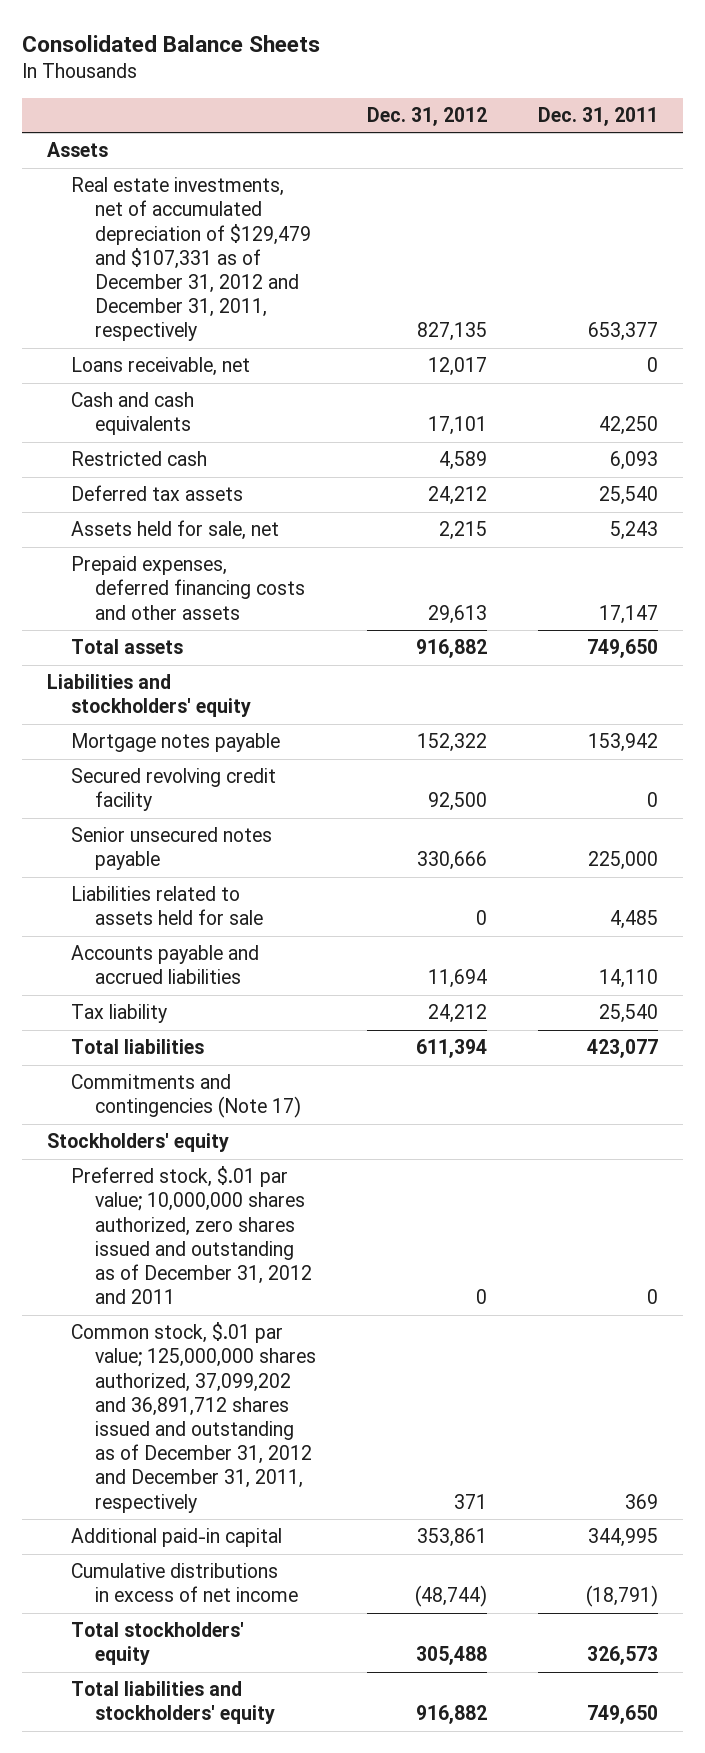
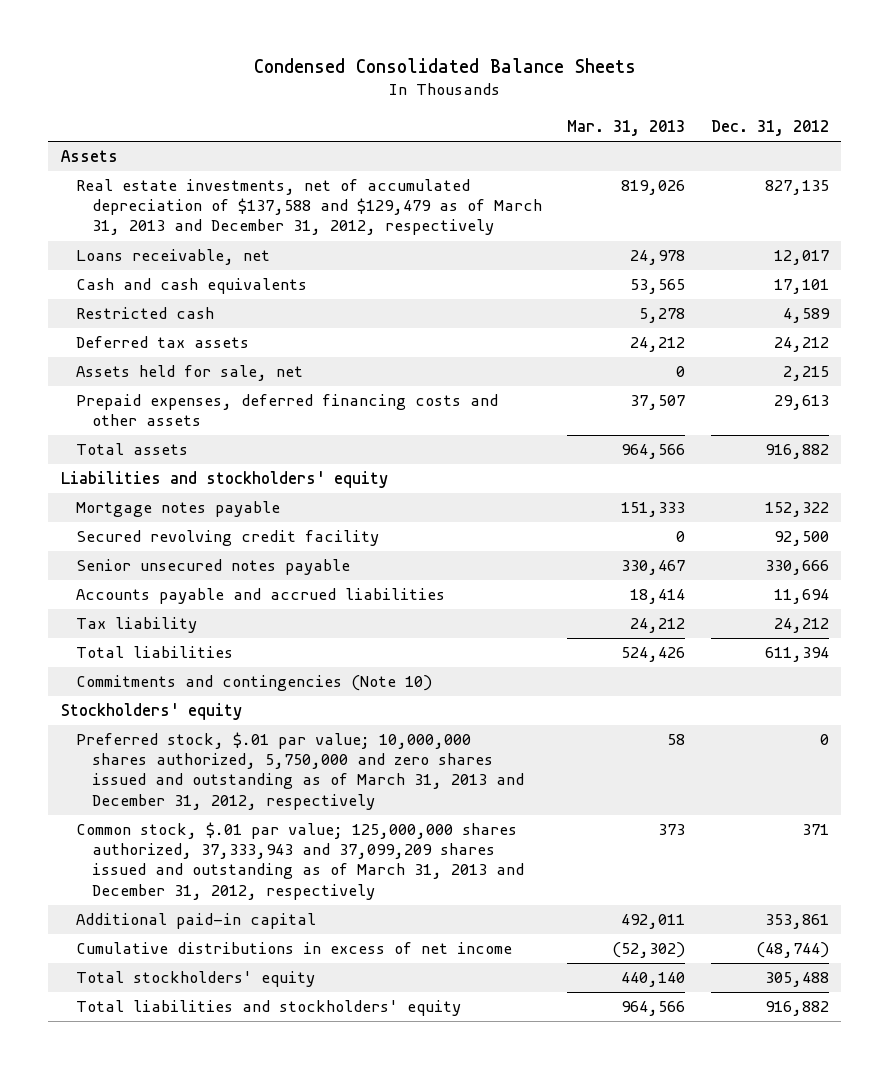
[21,35,320,53] Consolidated Balance Sheets -> [253,58,636,74] Condensed Consolidated Balance Sheets
[537,106,658,126] Dec. 31, 2011 -> none
none -> [567,120,686,137] Mar. 31, 2013
[71,177,311,342] Real estate investments, net of accumulated depreciation of $129,479 and $107,331 as of December 31, 2012 and December 31, 2011, respectively -> [76,179,543,236] Real estate investments, net of accumulated depreciation of $137,588 and $129,479 as of March 31, 2013 and December 31, 2012, respectively
[71,886,263,926] Liabilities related to assets held for sale -> none
[71,1074,301,1119] Commitments and contingencies (Note 17) -> [76,675,433,692] Commitments and contingencies (Note 10)
[71,1166,312,1305] Preferred stock, $.01 par value; 10,000,000 shares authorized, zero shares issued and outstanding as of December 31, 2012 and 2011 -> [76,732,525,810] Preferred stock, $.01 par value; 10,000,000 shares authorized, 5,750,000 and zero shares issued and outstanding as of March 31, 2013 and December 31, 2012, respectively
[71,1322,316,1513] Common stock, $.01 par value; 125,000,000 shares authorized, 37,099,202 and 36,891,712 shares issued and outstanding as of December 31, 2012 and December 31, 2011, respectively -> [76,822,525,900] Common stock, $.01 par value; 125,000,000 shares authorized, 37,333,943 and 37,099,209 shares issued and outstanding as of March 31, 2013 and December 31, 2012, respectively

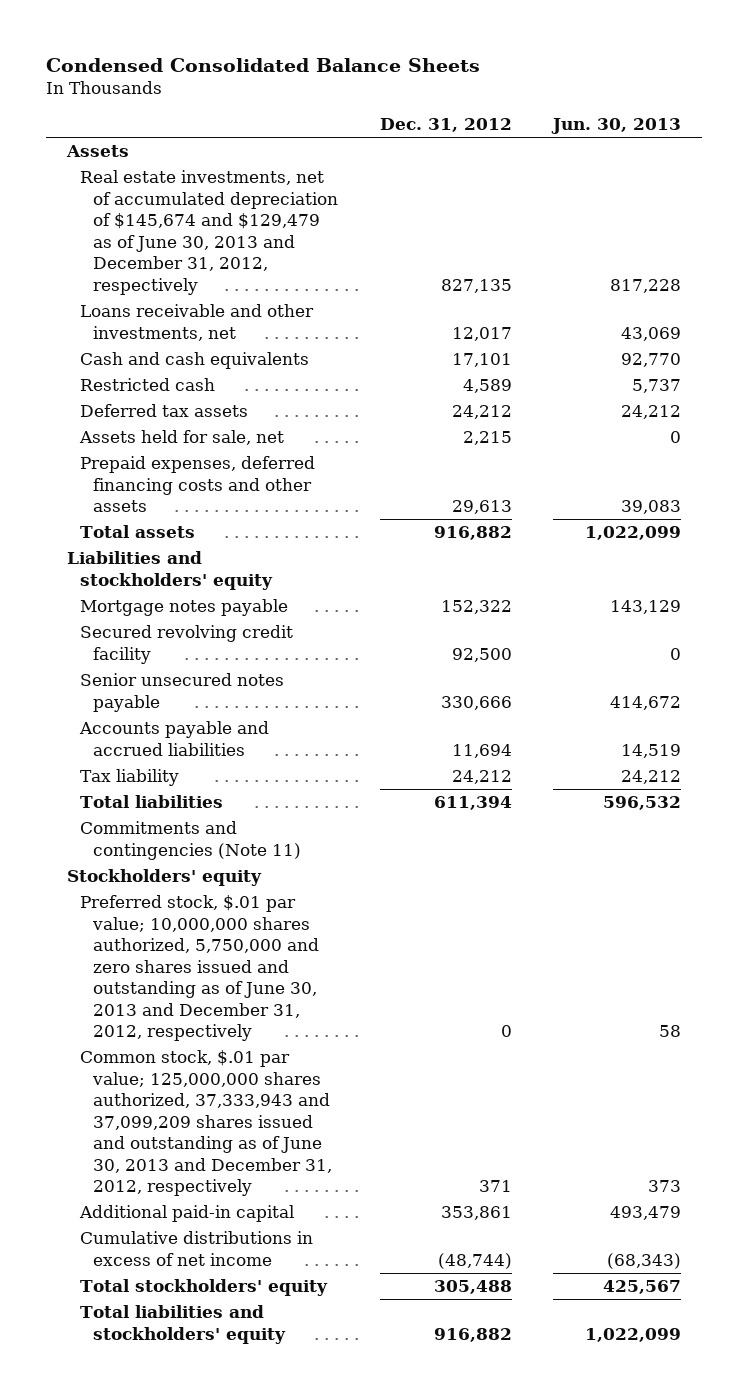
[567,120,686,137] Mar. 31, 2013 -> none
none -> [551,118,682,135] Jun. 30, 2013
[76,179,543,236] Real estate investments, net of accumulated depreciation of $137,588 and $129,479 as of March 31, 2013 and December 31, 2012, respectively -> [79,170,338,295] Real estate investments, net of accumulated depreciation of $145,674 and $129,479 as of June 30, 2013 and December 31, 2012, respectively
[76,249,271,266] Loans receivable, net -> [79,304,314,341] Loans receivable and other investments, net
[76,675,433,692] Commitments and contingencies (Note 10) -> [79,821,301,860] Commitments and contingencies (Note 11)
[76,732,525,810] Preferred stock, $.01 par value; 10,000,000 shares authorized, 5,750,000 and zero shares issued and outstanding as of March 31, 2013 and December 31, 2012, respectively -> [79,895,319,1041] Preferred stock, $.01 par value; 10,000,000 shares authorized, 5,750,000 and zero shares issued and outstanding as of June 30, 2013 and December 31, 2012, respectively
[76,822,525,900] Common stock, $.01 par value; 125,000,000 shares authorized, 37,333,943 and 37,099,209 shares issued and outstanding as of March 31, 2013 and December 31, 2012, respectively -> [79,1050,332,1196] Common stock, $.01 par value; 125,000,000 shares authorized, 37,333,943 and 37,099,209 shares issued and outstanding as of June 30, 2013 and December 31, 2012, respectively

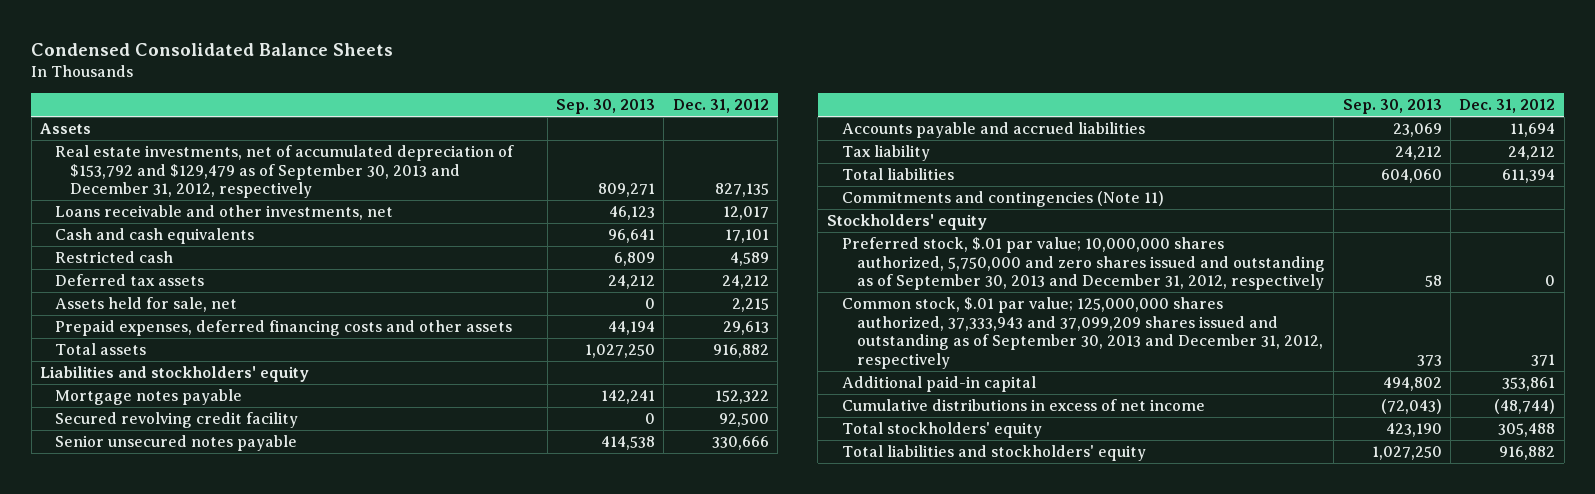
[551,118,682,135] Jun. 30, 2013 -> none
none -> [556,99,656,115] Sep. 30, 2013
[79,170,338,295] Real estate investments, net of accumulated depreciation of $145,674 and $129,479 as of June 30, 2013 and December 31, 2012, respectively -> [55,144,515,199] Real estate investments, net of accumulated depreciation of $153,792 and $129,479 as of September 30, 2013 and December 31, 2012, respectively
[79,895,319,1041] Preferred stock, $.01 par value; 10,000,000 shares authorized, 5,750,000 and zero shares issued and outstanding as of June 30, 2013 and December 31, 2012, respectively -> [841,236,1326,291] Preferred stock, $.01 par value; 10,000,000 shares authorized, 5,750,000 and zero shares issued and outstanding as of September 30, 2013 and December 31, 2012, respectively
[79,1050,332,1196] Common stock, $.01 par value; 125,000,000 shares authorized, 37,333,943 and 37,099,209 shares issued and outstanding as of June 30, 2013 and December 31, 2012, respectively -> [841,296,1324,370] Common stock, $.01 par value; 125,000,000 shares authorized, 37,333,943 and 37,099,209 shares issued and outstanding as of September 30, 2013 and December 31, 2012, respectively

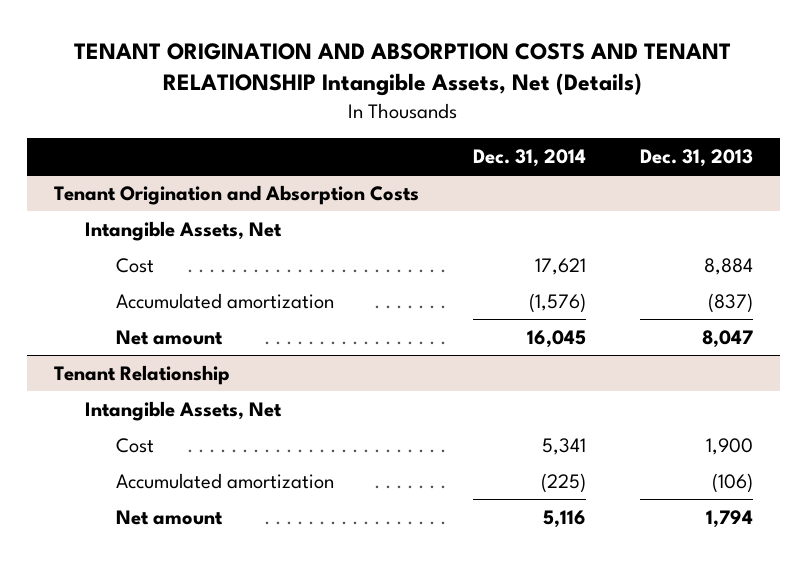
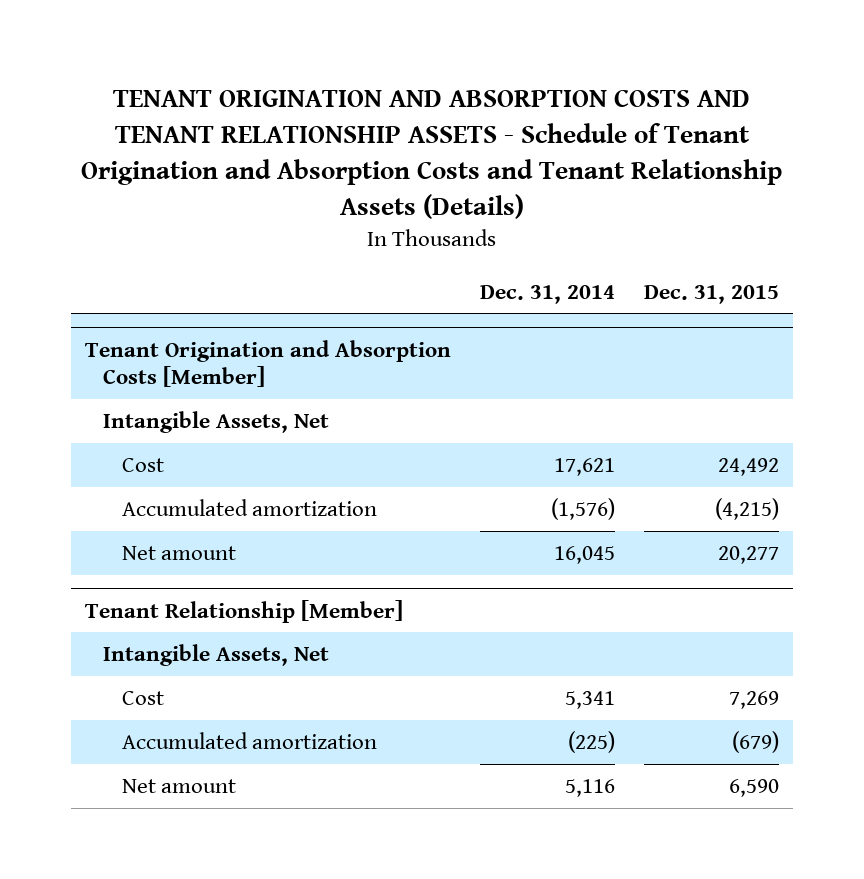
[74,42,732,97] TENANT ORIGINATION AND ABSORPTION COSTS AND TENANT RELATIONSHIP Intangible Assets, Net (Details) -> [80,88,782,219] TENANT ORIGINATION AND ABSORPTION COSTS AND TENANT RELATIONSHIP ASSETS - Schedule of Tenant Origination and Absorption Costs and Tenant Relationship Assets (Details)
[639,149,753,168] Dec. 31, 2013 -> none
none -> [643,284,779,304] Dec. 31, 2015
[53,184,419,205] Tenant Origination and Absorption Costs -> [85,339,452,388] Tenant Origination and Absorption Costs [Member]
[53,364,230,385] Tenant Relationship -> [85,599,404,623] Tenant Relationship [Member]

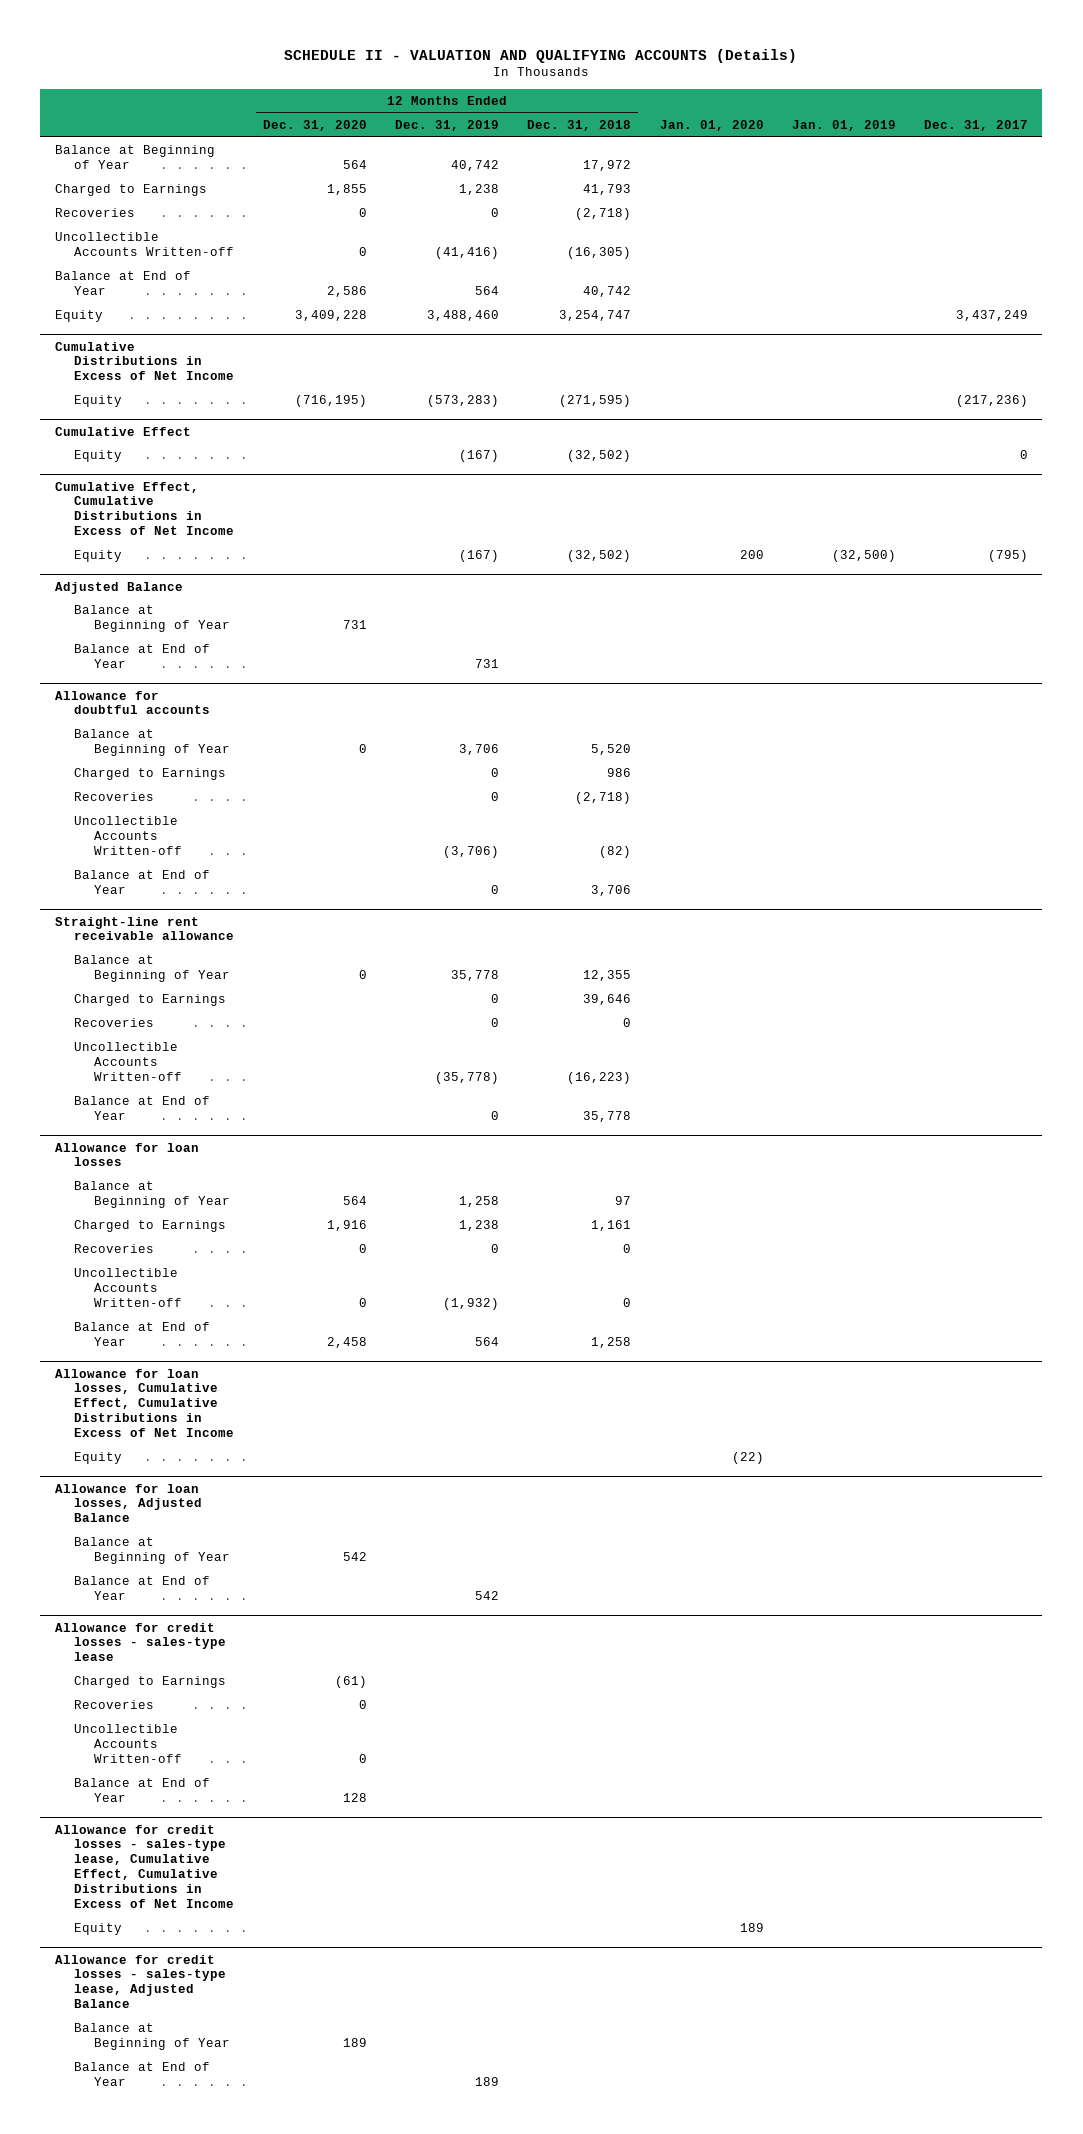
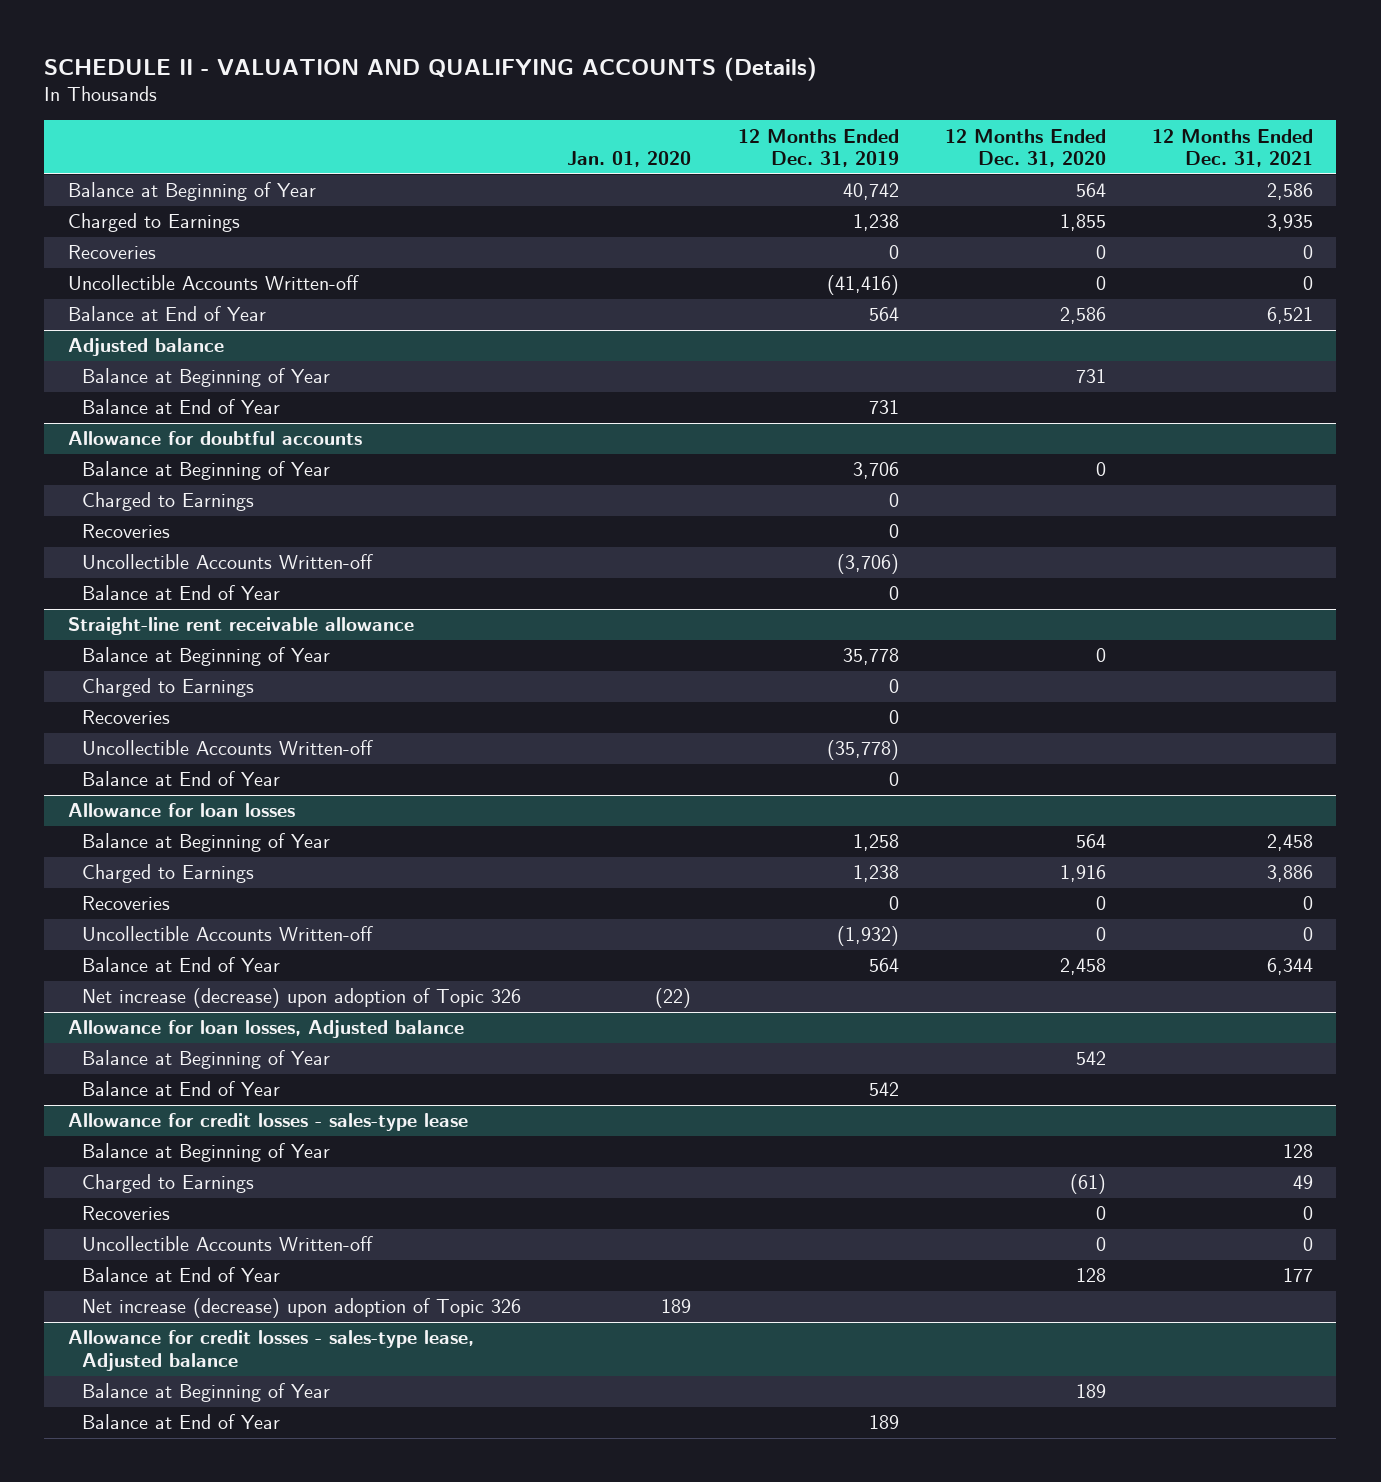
[527,119,632,131] Dec. 31, 2018 -> none
[791,119,896,131] Jan. 01, 2019 -> none
[924,119,1029,131] Dec. 31, 2017 -> none
none -> [1152,128,1314,168] 12 Months Ended Dec. 31, 2021
[54,310,103,323] Equity -> none
[54,341,235,381] Cumulative Distributions in Excess of Net Income -> none
[74,395,123,408] Equity -> none
[54,426,191,436] Cumulative Effect -> none
[74,450,123,463] Equity -> none
[54,481,235,535] Cumulative Effect, Cumulative Distributions in Excess of Net Income -> none
[74,550,123,563] Equity -> none
[54,581,183,594] Adjusted Balance -> [67,338,224,357] Adjusted balance
[54,1368,235,1437] Allowance for loan losses, Cumulative Effect, Cumulative Distributions in Excess of Net Income -> none
[74,1452,123,1465] Equity -> none
none -> [82,988,522,1009] Net increase (decrease) upon adoption of Topic 326
[54,1483,203,1523] Allowance for loan losses, Adjusted Balance -> [67,1020,464,1039] Allowance for loan losses, Adjusted balance
none -> [82,1143,331,1163] Balance at Beginning of Year
[54,1824,235,1908] Allowance for credit losses - sales-type lease, Cumulative Effect, Cumulative Distributions in Excess of Net Income -> none
[74,1923,123,1936] Equity -> [82,1298,522,1319] Net increase (decrease) upon adoption of Topic 326
[54,1954,227,2008] Allowance for credit losses - sales-type lease, Adjusted Balance -> [67,1330,474,1371] Allowance for credit losses - sales-type lease, Adjusted balance

